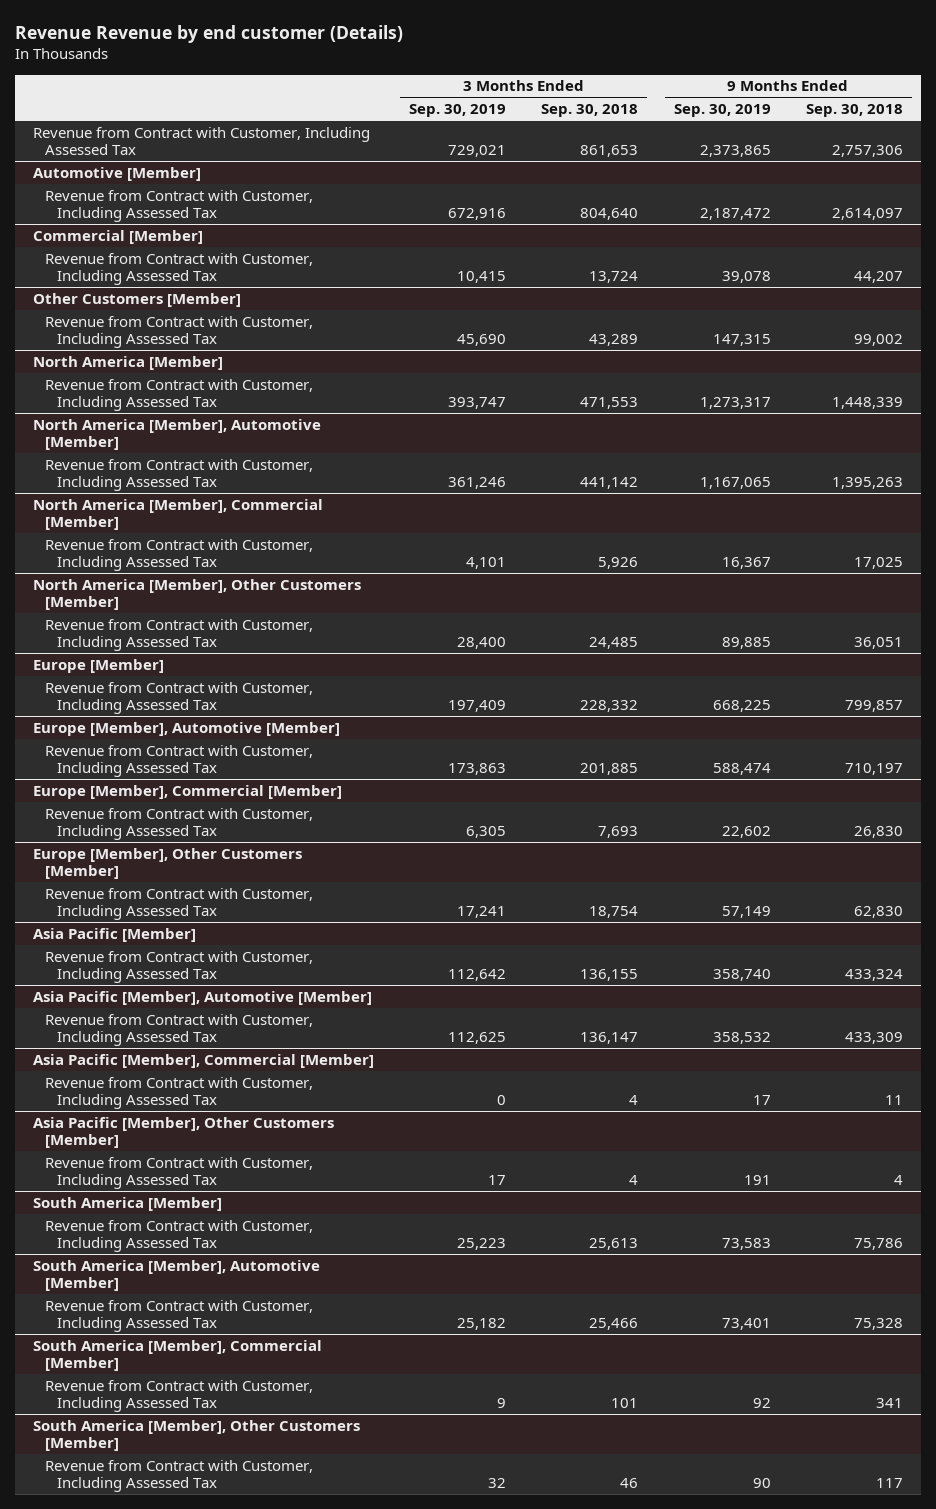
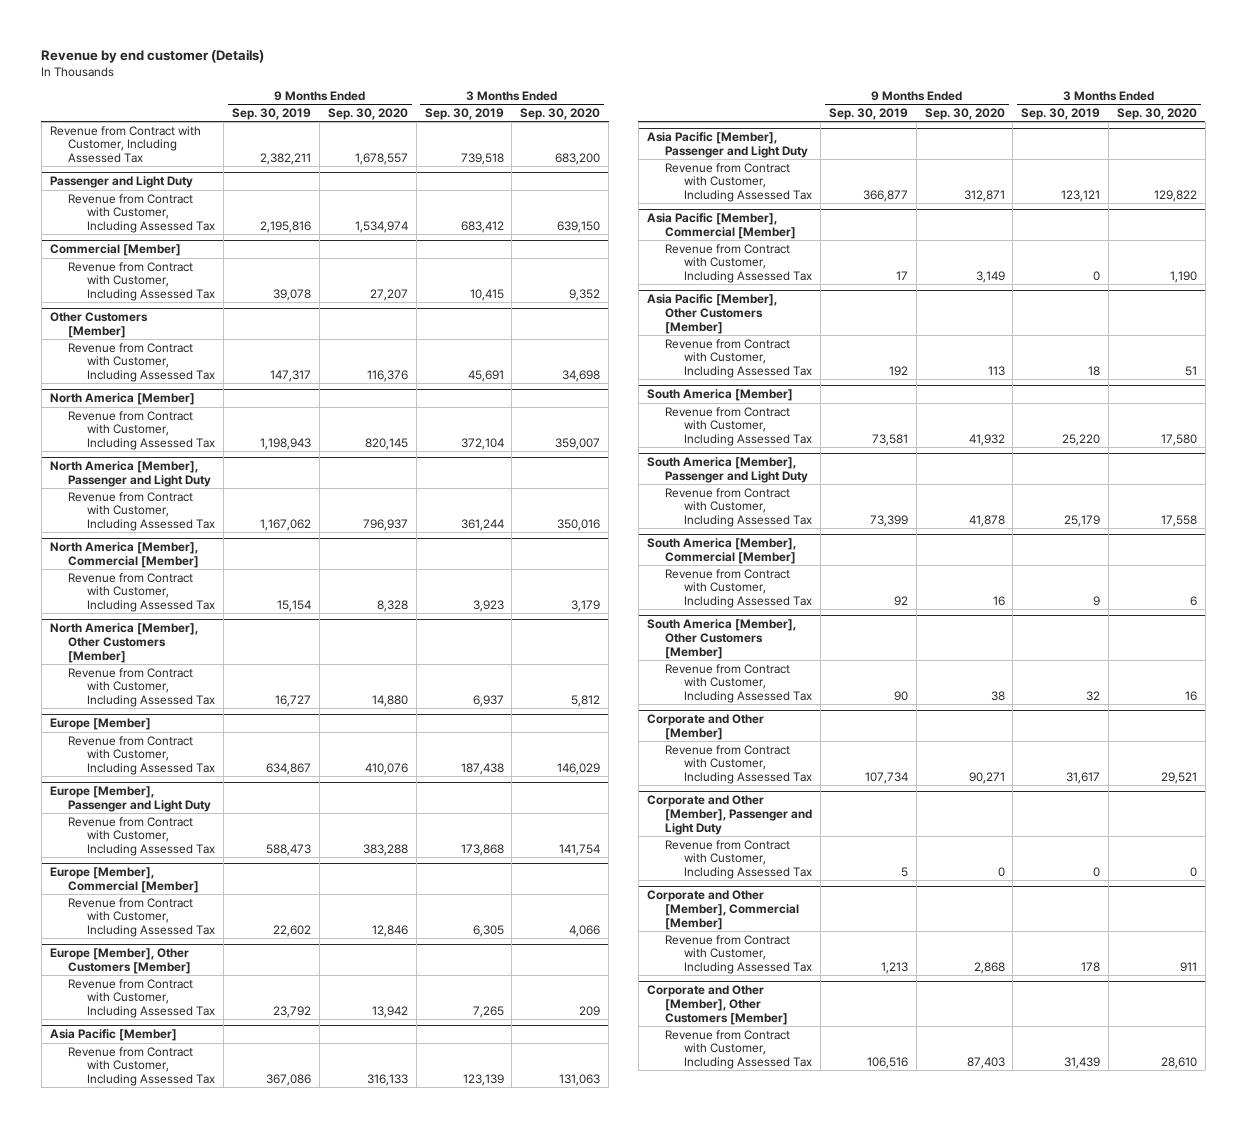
[15,24,404,43] Revenue Revenue by end customer (Details) -> [41,48,265,63] Revenue by end customer (Details)
[541,104,639,118] Sep. 30, 2018 -> none
[806,104,904,118] Sep. 30, 2018 -> none
none -> [327,108,408,121] Sep. 30, 2020
none -> [520,108,601,121] Sep. 30, 2020
[448,145,507,158] 729,021 -> [460,153,504,166] 739,518
[699,145,771,158] 2,373,865 -> [260,153,312,166] 2,382,211
[32,166,201,181] Automotive [Member] -> [49,176,193,189] Passenger and Light Duty
[448,208,507,221] 672,916 -> [460,221,504,234] 683,412
[699,208,771,221] 2,187,472 -> [260,221,312,234] 2,195,816
[457,334,507,347] 45,690 -> [467,370,504,383] 45,691
[712,334,771,347] 147,315 -> [270,370,312,383] 147,317
[32,418,321,451] North America [Member], Automotive [Member] -> none
[448,397,507,410] 393,747 -> [460,438,504,451] 372,104
[699,397,771,410] 1,273,317 -> [260,438,312,451] 1,198,943
none -> [49,461,212,488] North America [Member], Passenger and Light Duty
[448,477,507,490] 361,246 -> [460,519,504,532] 361,244
[699,477,771,490] 1,167,065 -> [260,519,312,532] 1,167,062
[466,557,507,570] 4,101 -> [472,600,504,613] 3,923
[721,557,771,570] 16,367 -> [277,600,312,613] 15,154
[457,637,507,650] 28,400 -> [472,695,504,708] 6,937
[721,637,771,650] 89,885 -> [275,695,312,708] 16,727
[32,721,340,736] Europe [Member], Automotive [Member] -> none
[448,700,507,713] 197,409 -> [460,763,504,776] 187,438
[712,700,771,713] 668,225 -> [266,763,312,776] 634,867
none -> [49,786,212,813] Europe [Member], Passenger and Light Duty
[448,763,507,776] 173,863 -> [460,844,504,857] 173,868
[712,763,771,776] 588,474 -> [266,844,312,857] 588,473
[457,906,507,919] 17,241 -> [472,1006,504,1019] 7,265
[721,906,771,919] 57,149 -> [273,1006,312,1019] 23,792
[32,990,372,1005] Asia Pacific [Member], Automotive [Member] -> none
[448,969,507,982] 112,642 -> [462,1074,504,1087] 123,139
[712,969,771,982] 358,740 -> [266,1074,312,1087] 367,086
none -> [646,132,809,159] Asia Pacific [Member], Passenger and Light Duty
[448,1032,507,1045] 112,625 -> [1061,190,1101,203] 123,121
[712,1032,771,1045] 358,532 -> [862,190,908,203] 366,877
[488,1175,507,1186] 17 -> [1088,366,1101,377] 18
[743,1175,771,1186] 191 -> [888,366,908,377] 192
[32,1259,320,1292] South America [Member], Automotive [Member] -> none
[457,1238,507,1251] 25,223 -> [1062,434,1101,447] 25,220
[721,1238,771,1251] 73,583 -> [871,434,908,447] 73,581
none -> [646,457,809,484] South America [Member], Passenger and Light Duty
[457,1318,507,1331] 25,182 -> [1064,515,1101,528] 25,179
[721,1318,771,1331] 73,401 -> [869,515,908,528] 73,399
none -> [646,714,764,741] Corporate and Other [Member]
none -> [665,744,812,785] Revenue from Contract with Customer, Including Assessed Tax
none -> [646,795,813,836] Corporate and Other [Member], Passenger and Light Duty
none -> [665,839,812,880] Revenue from Contract with Customer, Including Assessed Tax
none -> [646,890,800,931] Corporate and Other [Member], Commercial [Member]
none -> [665,934,812,975] Revenue from Contract with Customer, Including Assessed Tax
none -> [646,985,789,1026] Corporate and Other [Member], Other Customers [Member]
none -> [665,1029,812,1070] Revenue from Contract with Customer, Including Assessed Tax

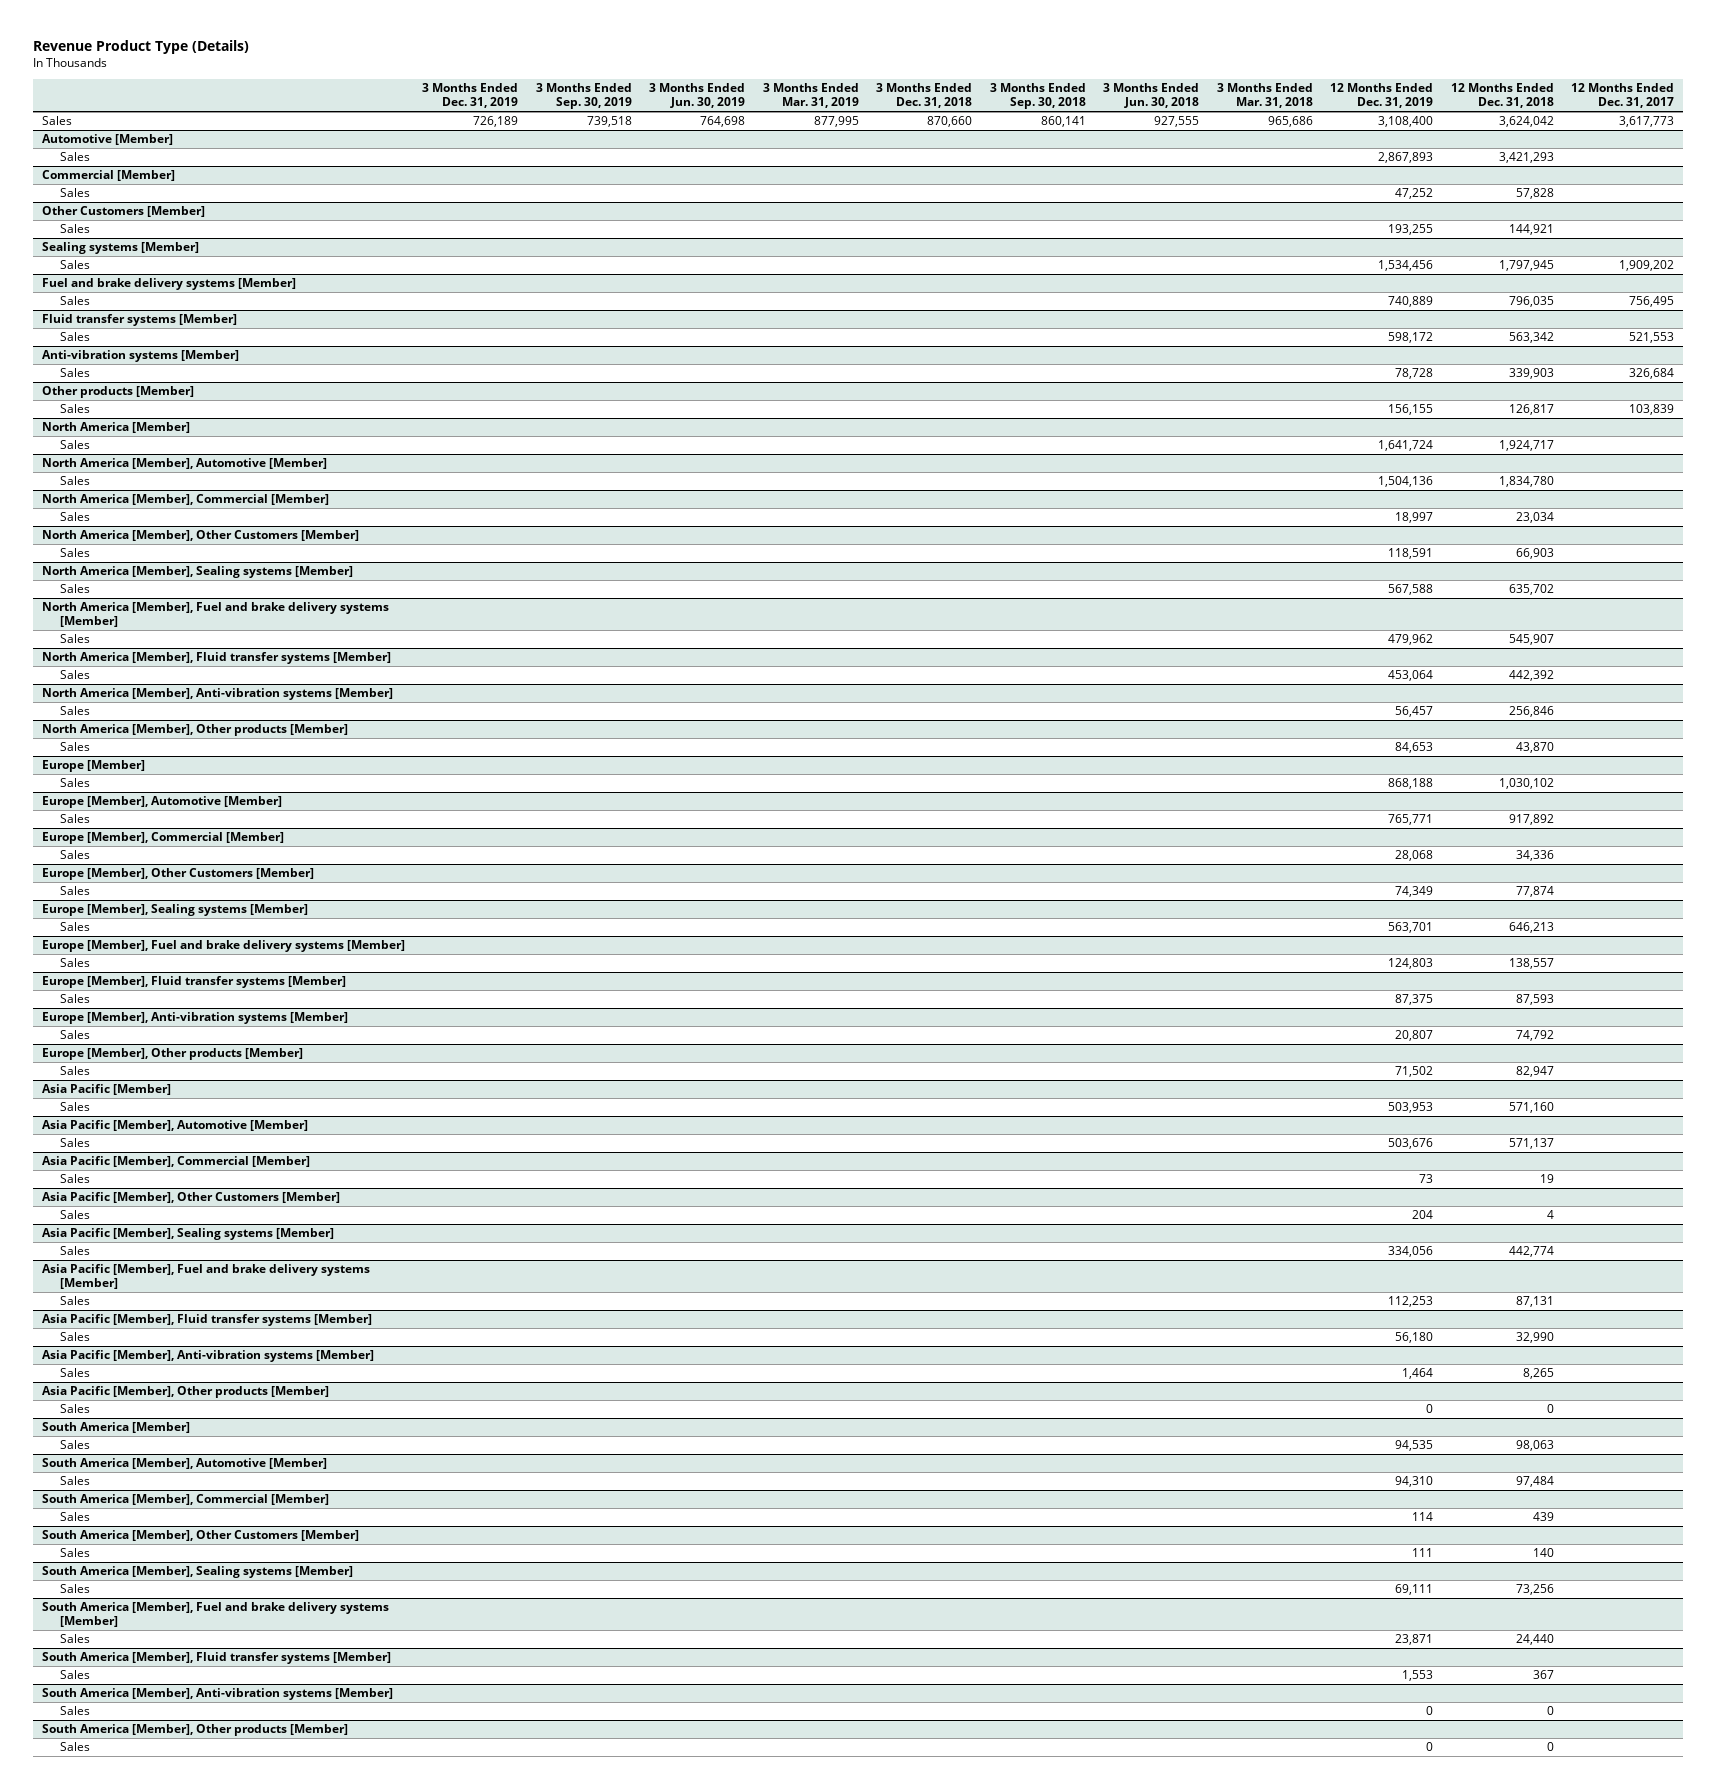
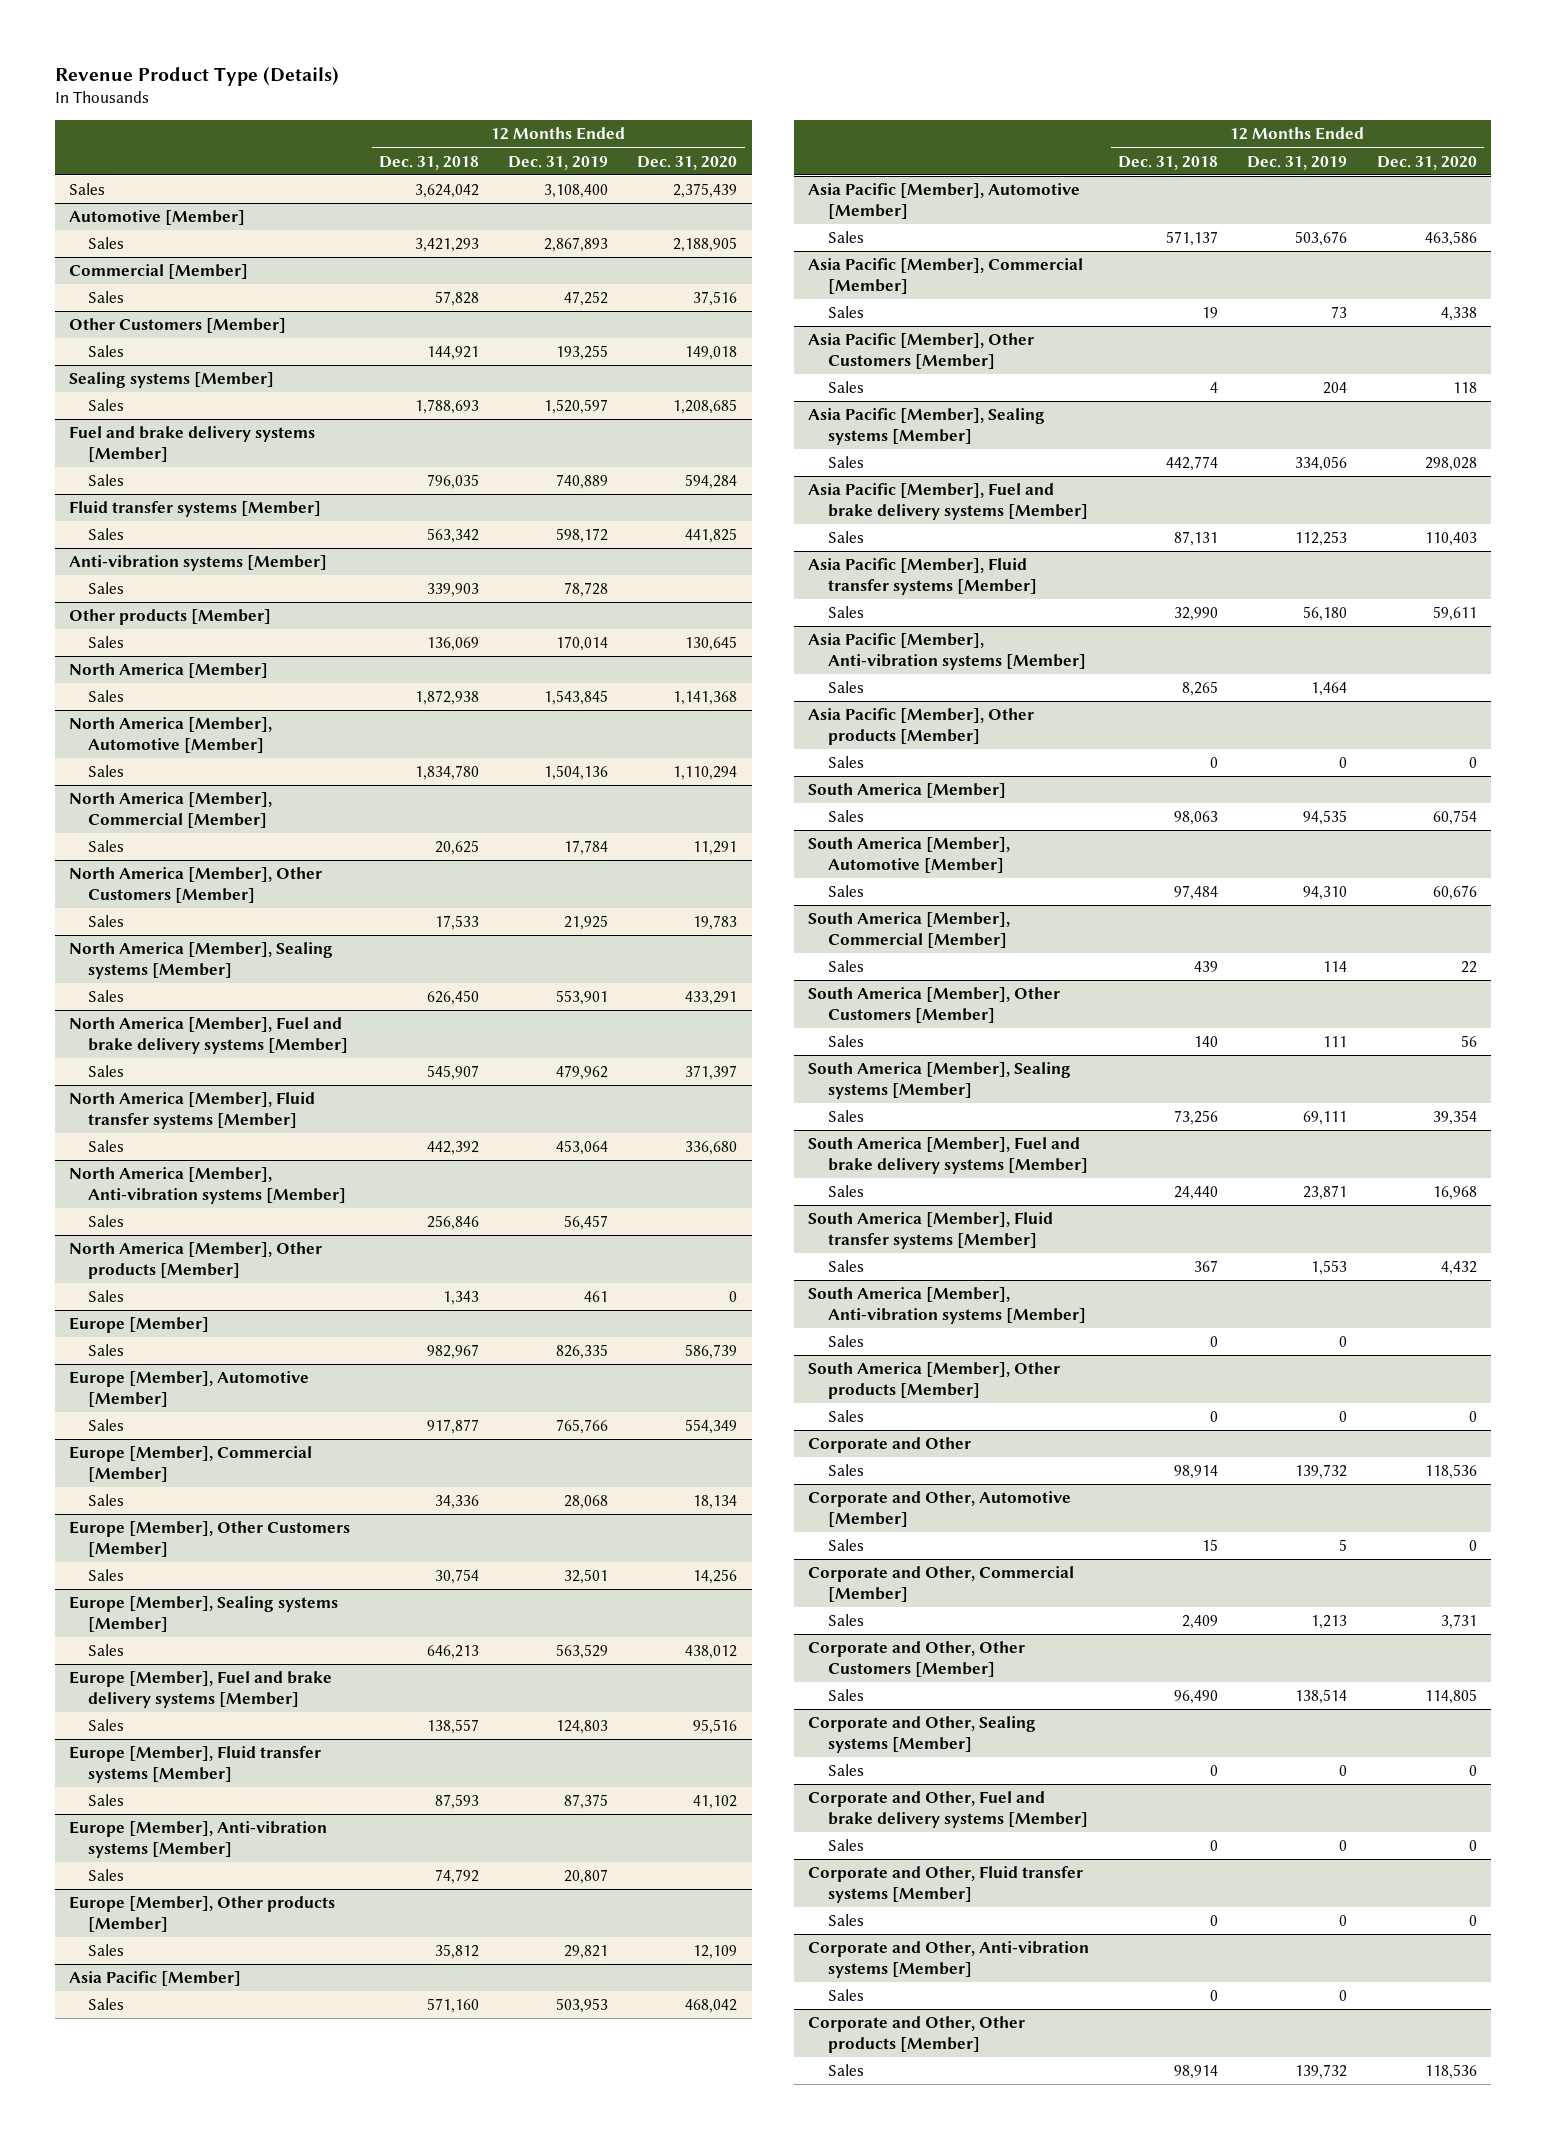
[422,83,519,109] 3 Months Ended Dec. 31, 2019 -> none
[535,83,632,110] 3 Months Ended Sep. 30, 2019 -> none
[649,83,746,109] 3 Months Ended Jun. 30, 2019 -> none
[762,83,859,109] 3 Months Ended Mar. 31, 2019 -> none
[876,83,973,109] 3 Months Ended Dec. 31, 2018 -> none
[989,83,1086,110] 3 Months Ended Sep. 30, 2018 -> none
[1103,83,1200,109] 3 Months Ended Jun. 30, 2018 -> none
[1216,83,1313,109] 3 Months Ended Mar. 31, 2018 -> none
[1571,83,1675,109] 12 Months Ended Dec. 31, 2017 -> none
none -> [637,155,738,170] Dec. 31, 2020
[1378,260,1434,272] 1,534,456 -> [544,399,609,415] 1,520,597
[1498,260,1554,272] 1,797,945 -> [415,399,480,415] 1,788,693
[1388,404,1434,416] 156,155 -> [556,636,609,652] 170,014
[1508,404,1554,416] 126,817 -> [427,637,480,652] 136,069
[1378,440,1434,452] 1,641,724 -> [544,690,609,706] 1,543,845
[1498,440,1554,452] 1,924,717 -> [415,690,480,706] 1,872,938
[1395,512,1434,524] 18,997 -> [564,840,609,856] 17,784
[1515,512,1554,524] 23,034 -> [435,840,480,856] 20,625
[1388,548,1434,560] 118,591 -> [564,915,609,931] 21,925
[1515,548,1554,560] 66,903 -> [435,915,480,931] 17,533
[1388,584,1434,596] 567,588 -> [556,990,609,1006] 553,901
[1508,584,1554,596] 635,702 -> [427,990,480,1006] 626,450
[1395,742,1434,754] 84,653 -> [584,1291,609,1303] 461
[1515,742,1554,754] 43,870 -> [443,1291,480,1306] 1,343
[1388,778,1434,790] 868,188 -> [556,1344,609,1360] 826,335
[1498,778,1554,790] 1,030,102 -> [427,1344,480,1360] 982,967
[1388,814,1434,826] 765,771 -> [556,1419,609,1435] 765,766
[1508,814,1554,826] 917,892 -> [427,1419,480,1435] 917,877
[1395,886,1434,898] 74,349 -> [564,1569,609,1585] 32,501
[1515,886,1554,898] 77,874 -> [435,1569,480,1585] 30,754
[1388,922,1434,934] 563,701 -> [556,1644,609,1660] 563,529
[1395,1066,1434,1078] 71,502 -> [564,1945,609,1960] 29,821
[1515,1066,1554,1078] 82,947 -> [435,1944,480,1960] 35,812
none -> [808,1437,972,1454] Corporate and Other
none -> [827,1464,864,1477] Sales
none -> [808,1491,1072,1528] Corporate and Other, Automotive [Member]
none -> [827,1539,864,1552] Sales
none -> [808,1566,1075,1603] Corporate and Other, Commercial [Member]
none -> [827,1614,864,1627] Sales
none -> [808,1641,1026,1678] Corporate and Other, Other Customers [Member]
none -> [827,1689,864,1702] Sales
none -> [808,1716,1037,1754] Corporate and Other, Sealing systems [Member]
none -> [827,1764,864,1777] Sales
none -> [808,1791,1088,1829] Corporate and Other, Fuel and brake delivery systems [Member]
none -> [827,1839,864,1852] Sales
none -> [808,1866,1084,1904] Corporate and Other, Fluid transfer systems [Member]
none -> [827,1914,864,1927] Sales
none -> [808,1941,1090,1979] Corporate and Other, Anti-vibration systems [Member]
none -> [827,1989,864,2002] Sales
none -> [808,2016,1026,2054] Corporate and Other, Other products [Member]
none -> [827,2064,864,2077] Sales

